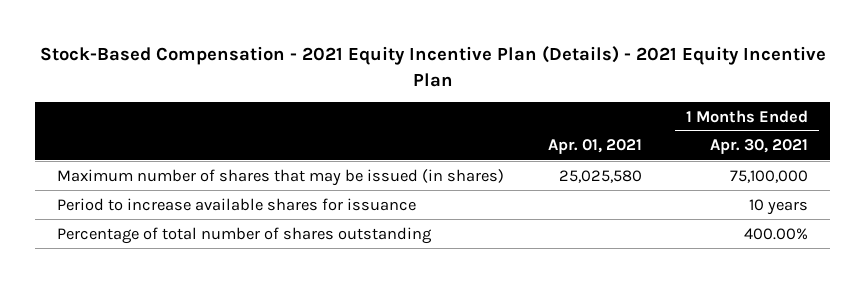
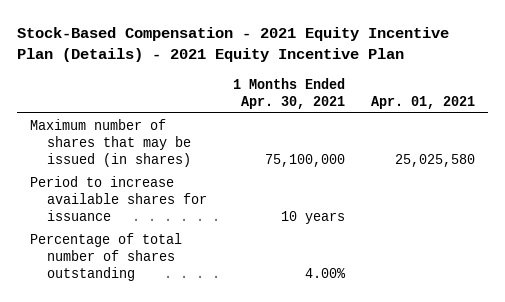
[744,227,809,240] 400.00% -> [305,268,347,279] 4.00%

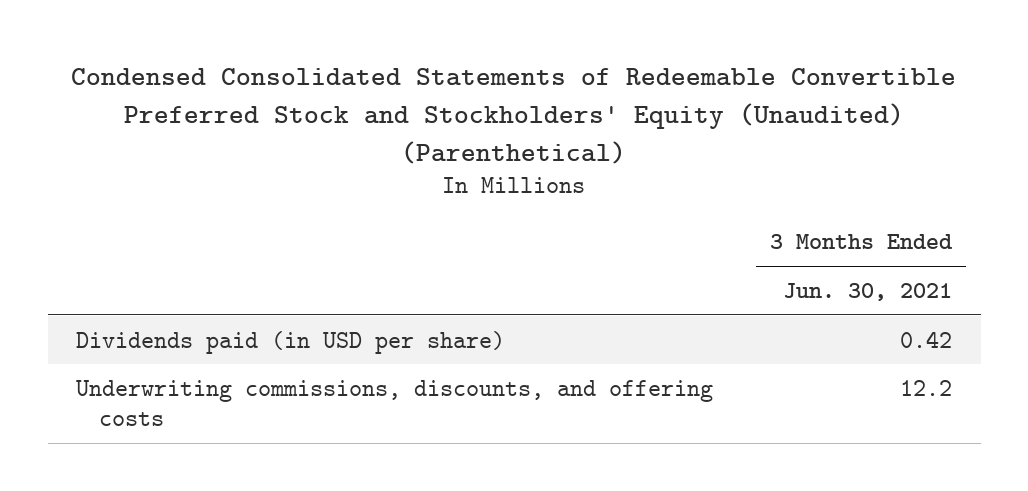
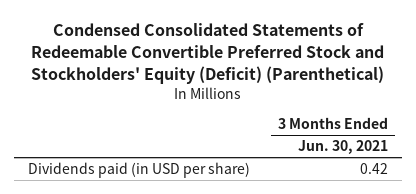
[71,68,957,164] Condensed Consolidated Statements of Redeemable Convertible Preferred Stock and Stockholders' Equity (Unaudited) (Parenthetical) -> [31,23,385,84] Condensed Consolidated Statements of Redeemable Convertible Preferred Stock and Stockholders' Equity (Deficit) (Parenthetical)
[76,379,714,427] Underwriting commissions, discounts, and offering costs -> none

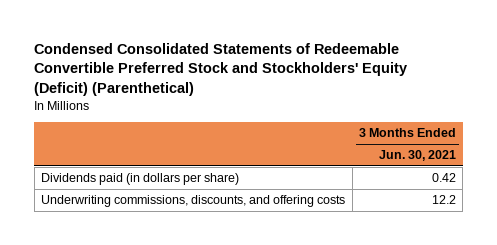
[28,162,251,179] Dividends paid (in USD per share) -> [41,173,240,186] Dividends paid (in dollars per share)
none -> [41,195,346,208] Underwriting commissions, discounts, and offering costs

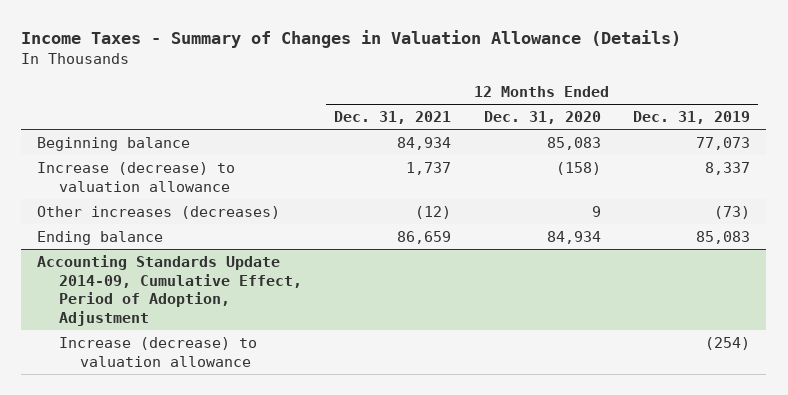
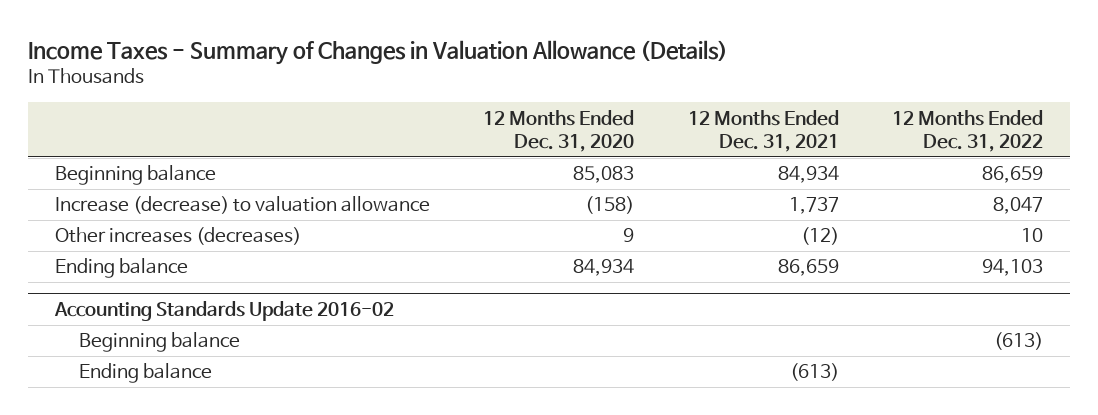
[633,111,751,125] Dec. 31, 2019 -> none
none -> [892,109,1044,153] 12 Months Ended Dec. 31, 2022
[37,255,302,326] Accounting Standards Update 2014-09, Cumulative Effect, Period of Adoption, Adjustment -> none
[58,337,257,367] Increase (decrease) to valuation allowance -> none
none -> [53,301,394,322] Accounting Standards Update 2016-02
none -> [78,332,240,353] Beginning balance
none -> [78,363,212,384] Ending balance

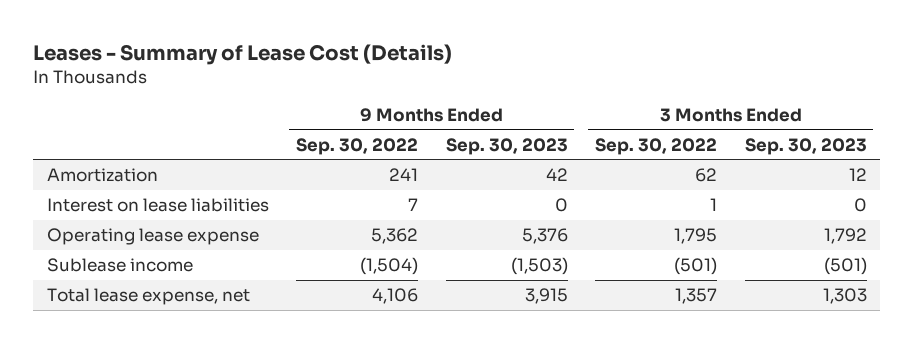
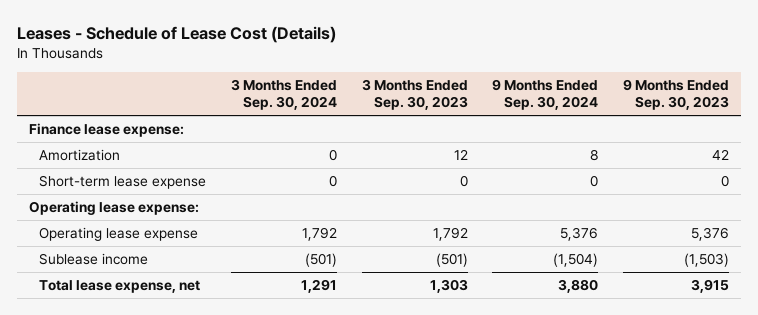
[33,43,453,65] Leases - Summary of Lease Cost (Details) -> [16,25,336,43] Leases - Schedule of Lease Cost (Details)
[296,137,419,155] Sep. 30, 2022 -> none
[595,137,718,155] Sep. 30, 2022 -> none
none -> [231,79,338,111] 3 Months Ended Sep. 30, 2024
none -> [492,79,599,111] 9 Months Ended Sep. 30, 2024
none -> [28,123,184,138] Finance lease expense:
[46,198,269,213] Interest on lease liabilities -> none
none -> [39,175,207,190] Short-term lease expense
none -> [28,201,199,216] Operating lease expense:

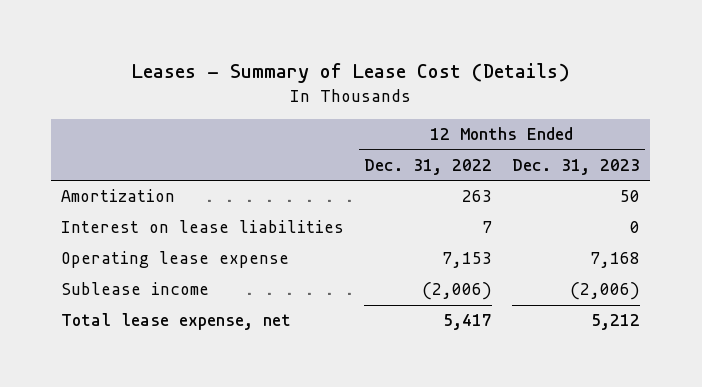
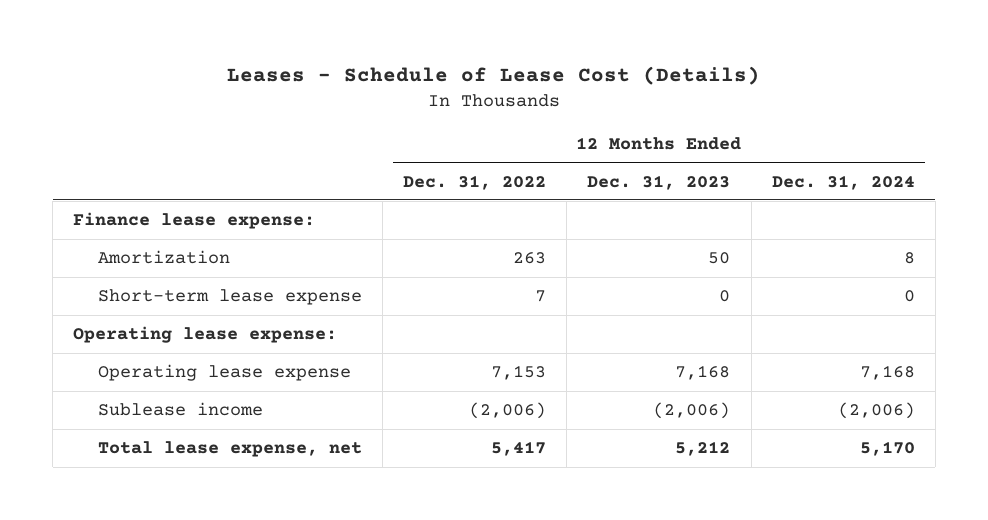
[131,63,570,84] Leases - Summary of Lease Cost (Details) -> [227,66,761,86] Leases - Schedule of Lease Cost (Details)
none -> [771,174,915,190] Dec. 31, 2024
none -> [73,212,316,230] Finance lease expense:
[61,220,345,234] Interest on lease liabilities -> none
none -> [97,289,362,306] Short-term lease expense
none -> [73,326,338,344] Operating lease expense:

